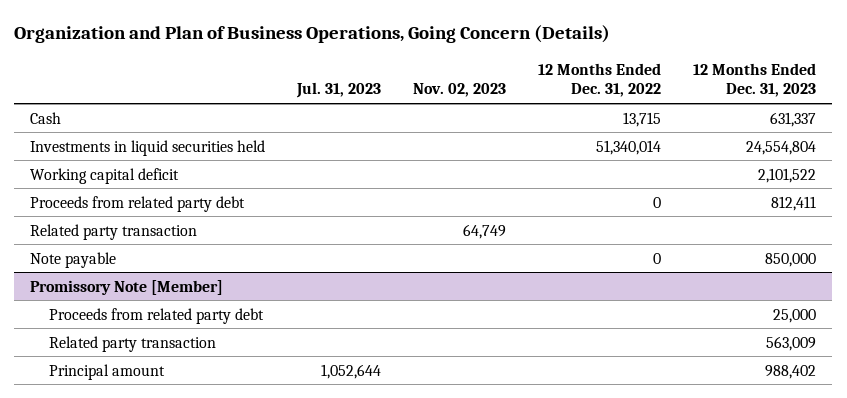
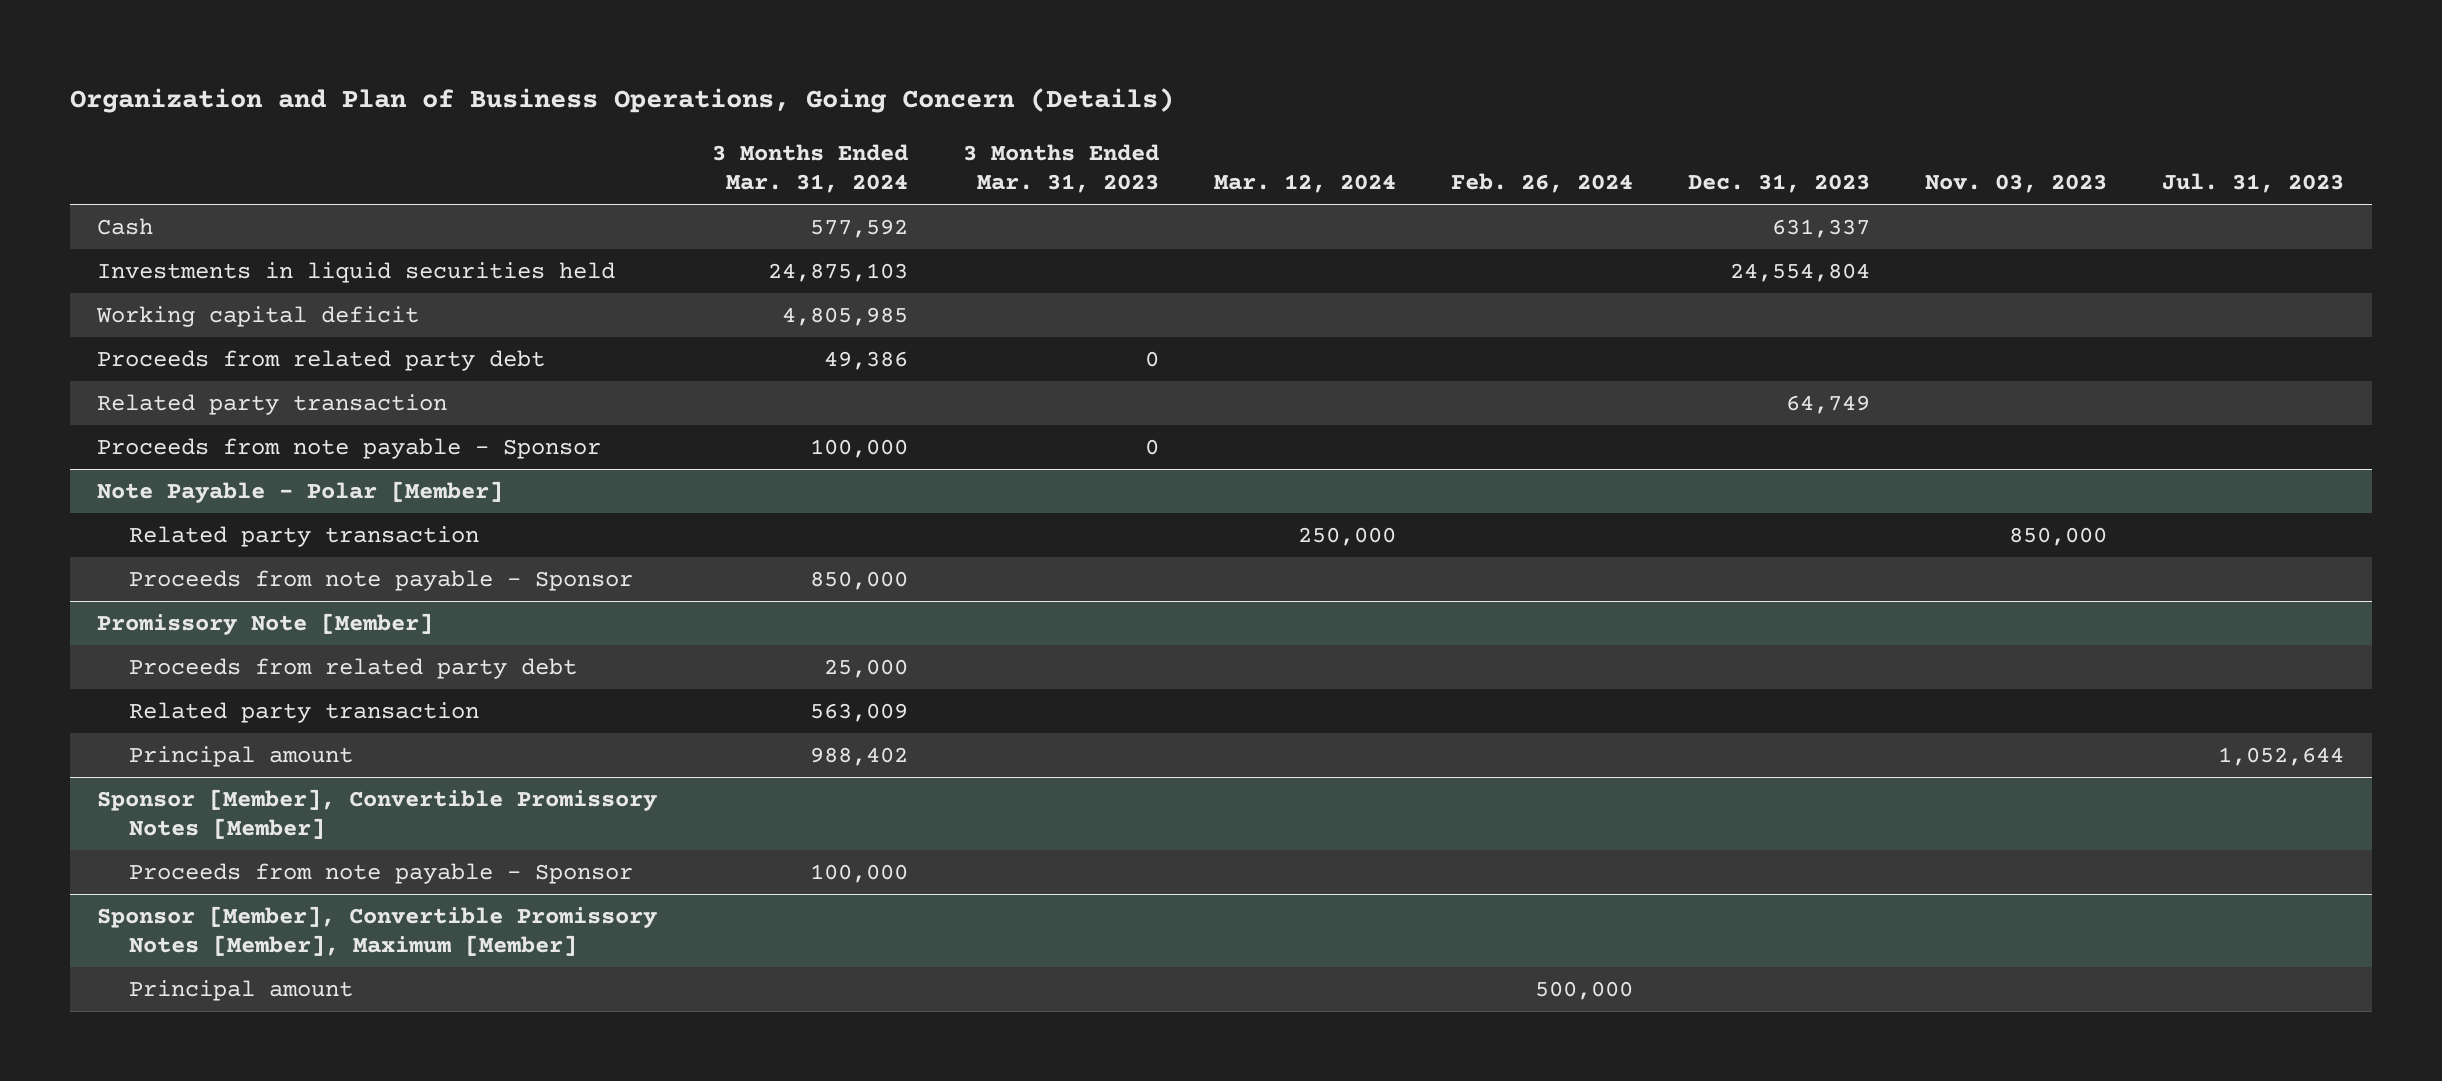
[413,83,507,98] Nov. 02, 2023 -> none
[538,62,662,98] 12 Months Ended Dec. 31, 2022 -> none
[693,62,817,98] 12 Months Ended Dec. 31, 2023 -> none
none -> [712,143,909,193] 3 Months Ended Mar. 31, 2024
none -> [963,143,1160,193] 3 Months Ended Mar. 31, 2023
none -> [1214,173,1397,193] Mar. 12, 2024
none -> [1451,172,1634,193] Feb. 26, 2024
none -> [1688,173,1871,193] Dec. 31, 2023
none -> [1925,173,2108,193] Nov. 03, 2023
[30,251,117,268] Note payable -> [97,438,602,460] Proceeds from note payable - Sponsor
none -> [97,481,504,504] Note Payable - Polar [Member]
none -> [129,526,480,548] Related party transaction
none -> [129,570,634,592] Proceeds from note payable - Sponsor
none -> [97,789,658,840] Sponsor [Member], Convertible Promissory Notes [Member]
none -> [129,863,634,885] Proceeds from note payable - Sponsor
none -> [97,906,658,957] Sponsor [Member], Convertible Promissory Notes [Member], Maximum [Member]
none -> [129,980,354,1002] Principal amount

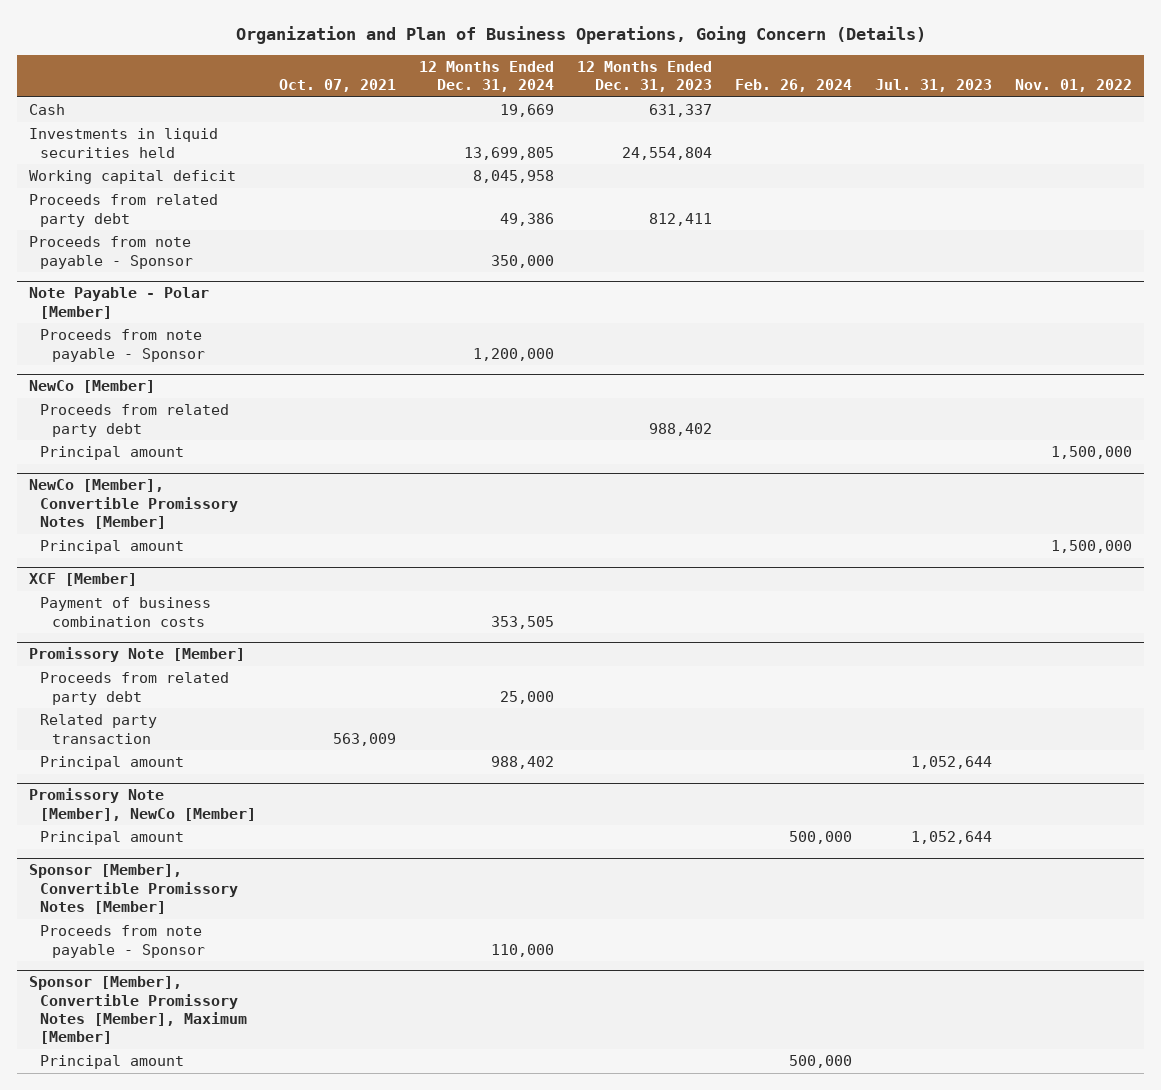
[712,143,909,193] 3 Months Ended Mar. 31, 2024 -> none
[963,143,1160,193] 3 Months Ended Mar. 31, 2023 -> none
[1214,173,1397,193] Mar. 12, 2024 -> none
[1688,173,1871,193] Dec. 31, 2023 -> none
[1925,173,2108,193] Nov. 03, 2023 -> none
none -> [279,79,397,93] Oct. 07, 2021
none -> [419,60,555,93] 12 Months Ended Dec. 31, 2024
none -> [577,60,713,93] 12 Months Ended Dec. 31, 2023
none -> [1015,79,1133,93] Nov. 01, 2022
[97,394,448,416] Related party transaction -> none
[129,526,480,548] Related party transaction -> none
none -> [28,380,155,394] NewCo [Member]
none -> [40,404,230,437] Proceeds from related party debt
none -> [40,446,185,461] Principal amount
none -> [28,479,239,530] NewCo [Member], Convertible Promissory Notes [Member]
none -> [40,540,185,555] Principal amount
none -> [28,573,137,587] XCF [Member]
none -> [40,597,212,627] Payment of business combination costs
none -> [28,788,257,821] Promissory Note [Member], NewCo [Member]
none -> [40,831,185,846] Principal amount

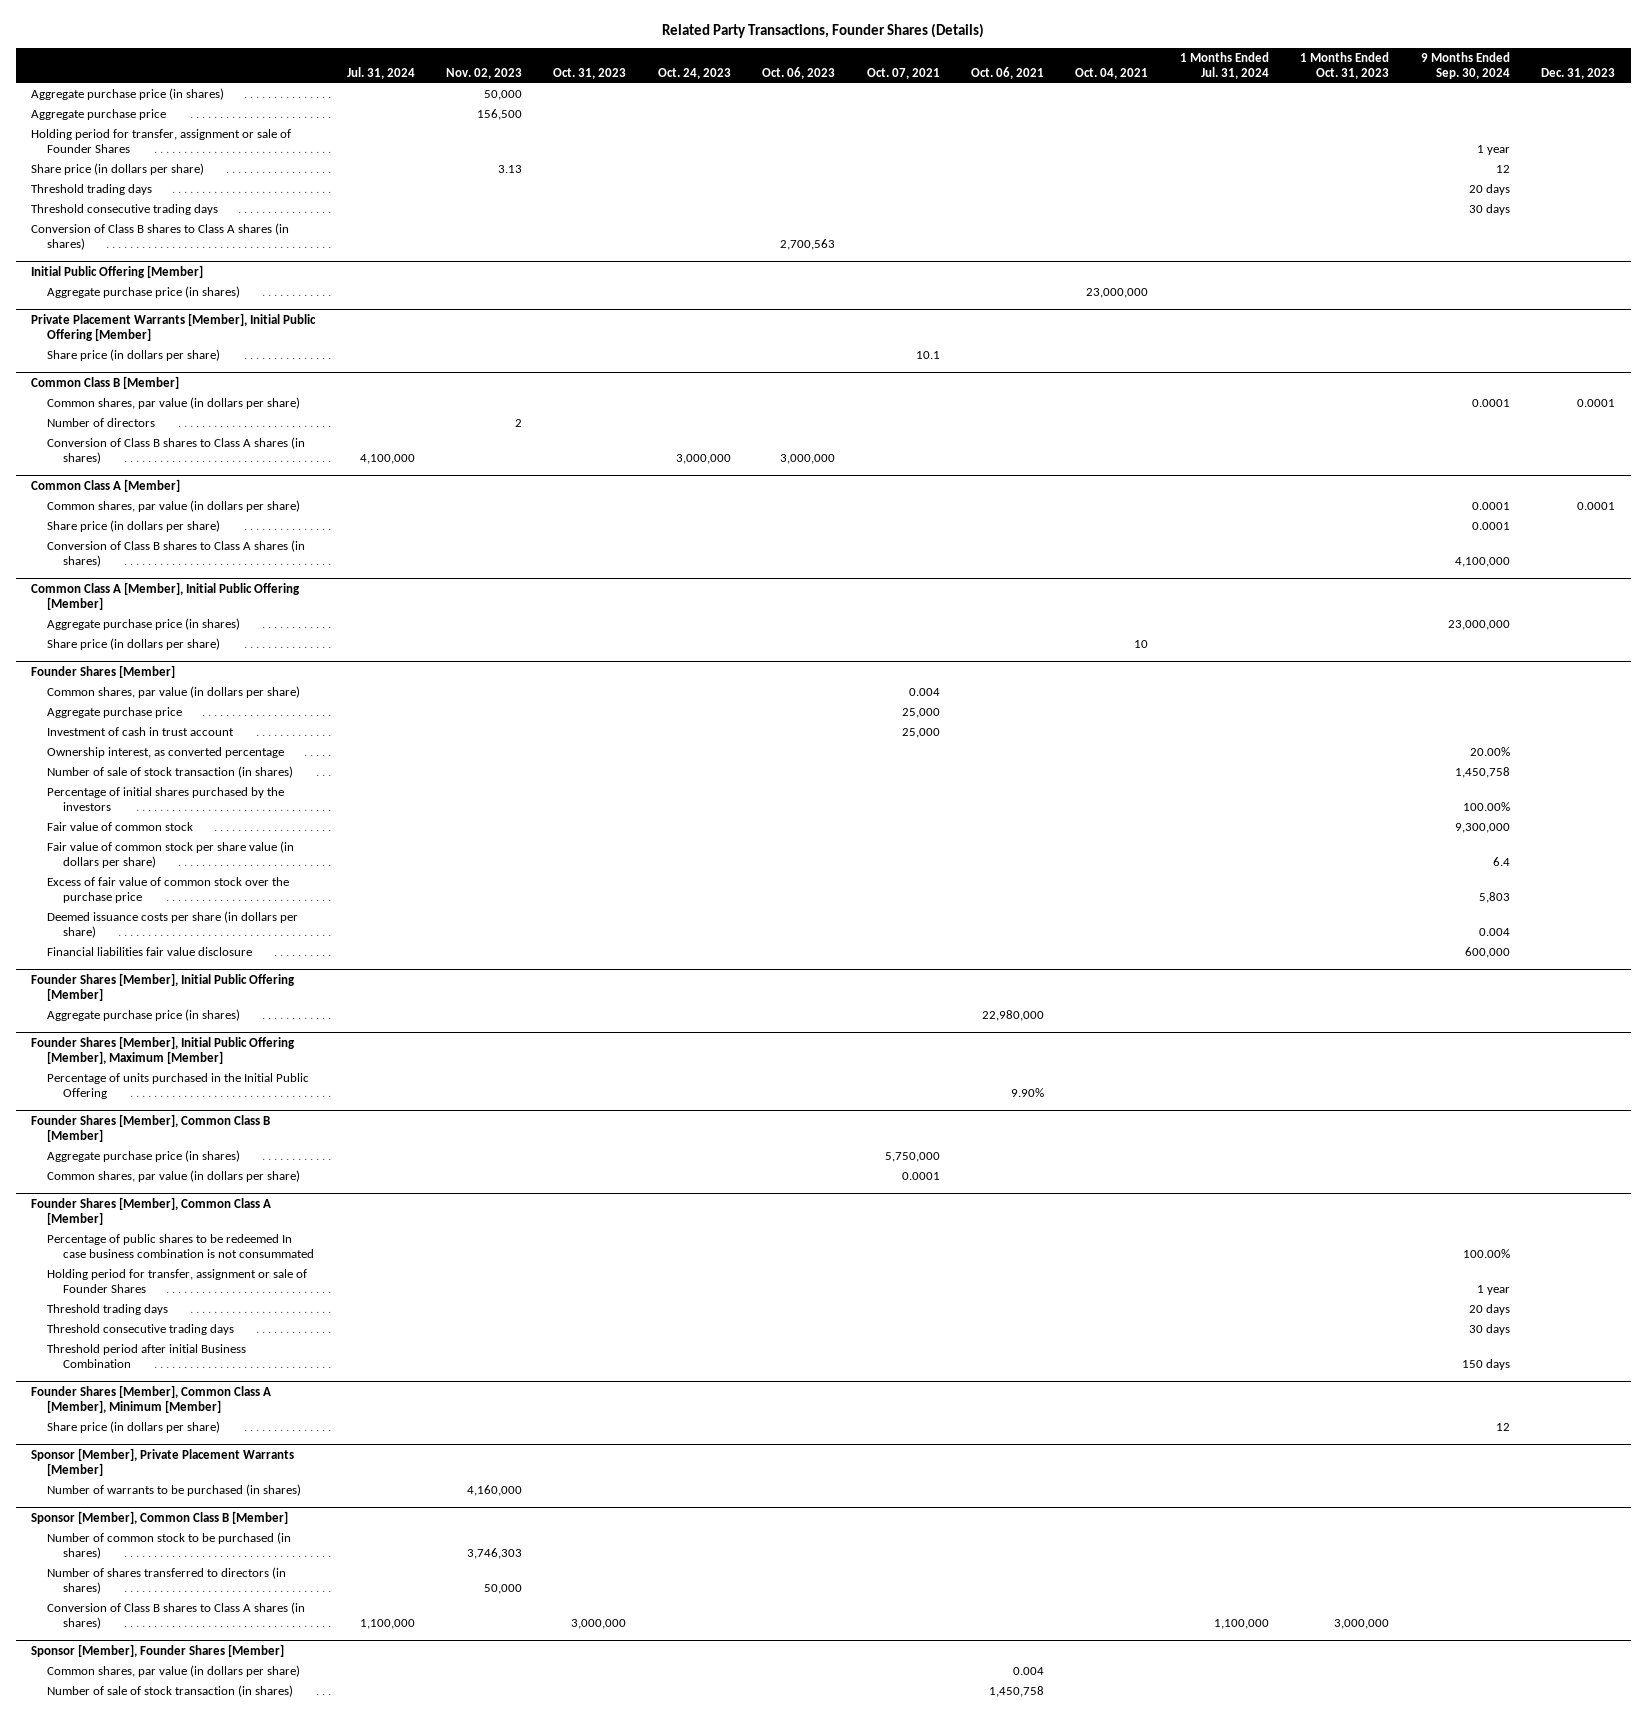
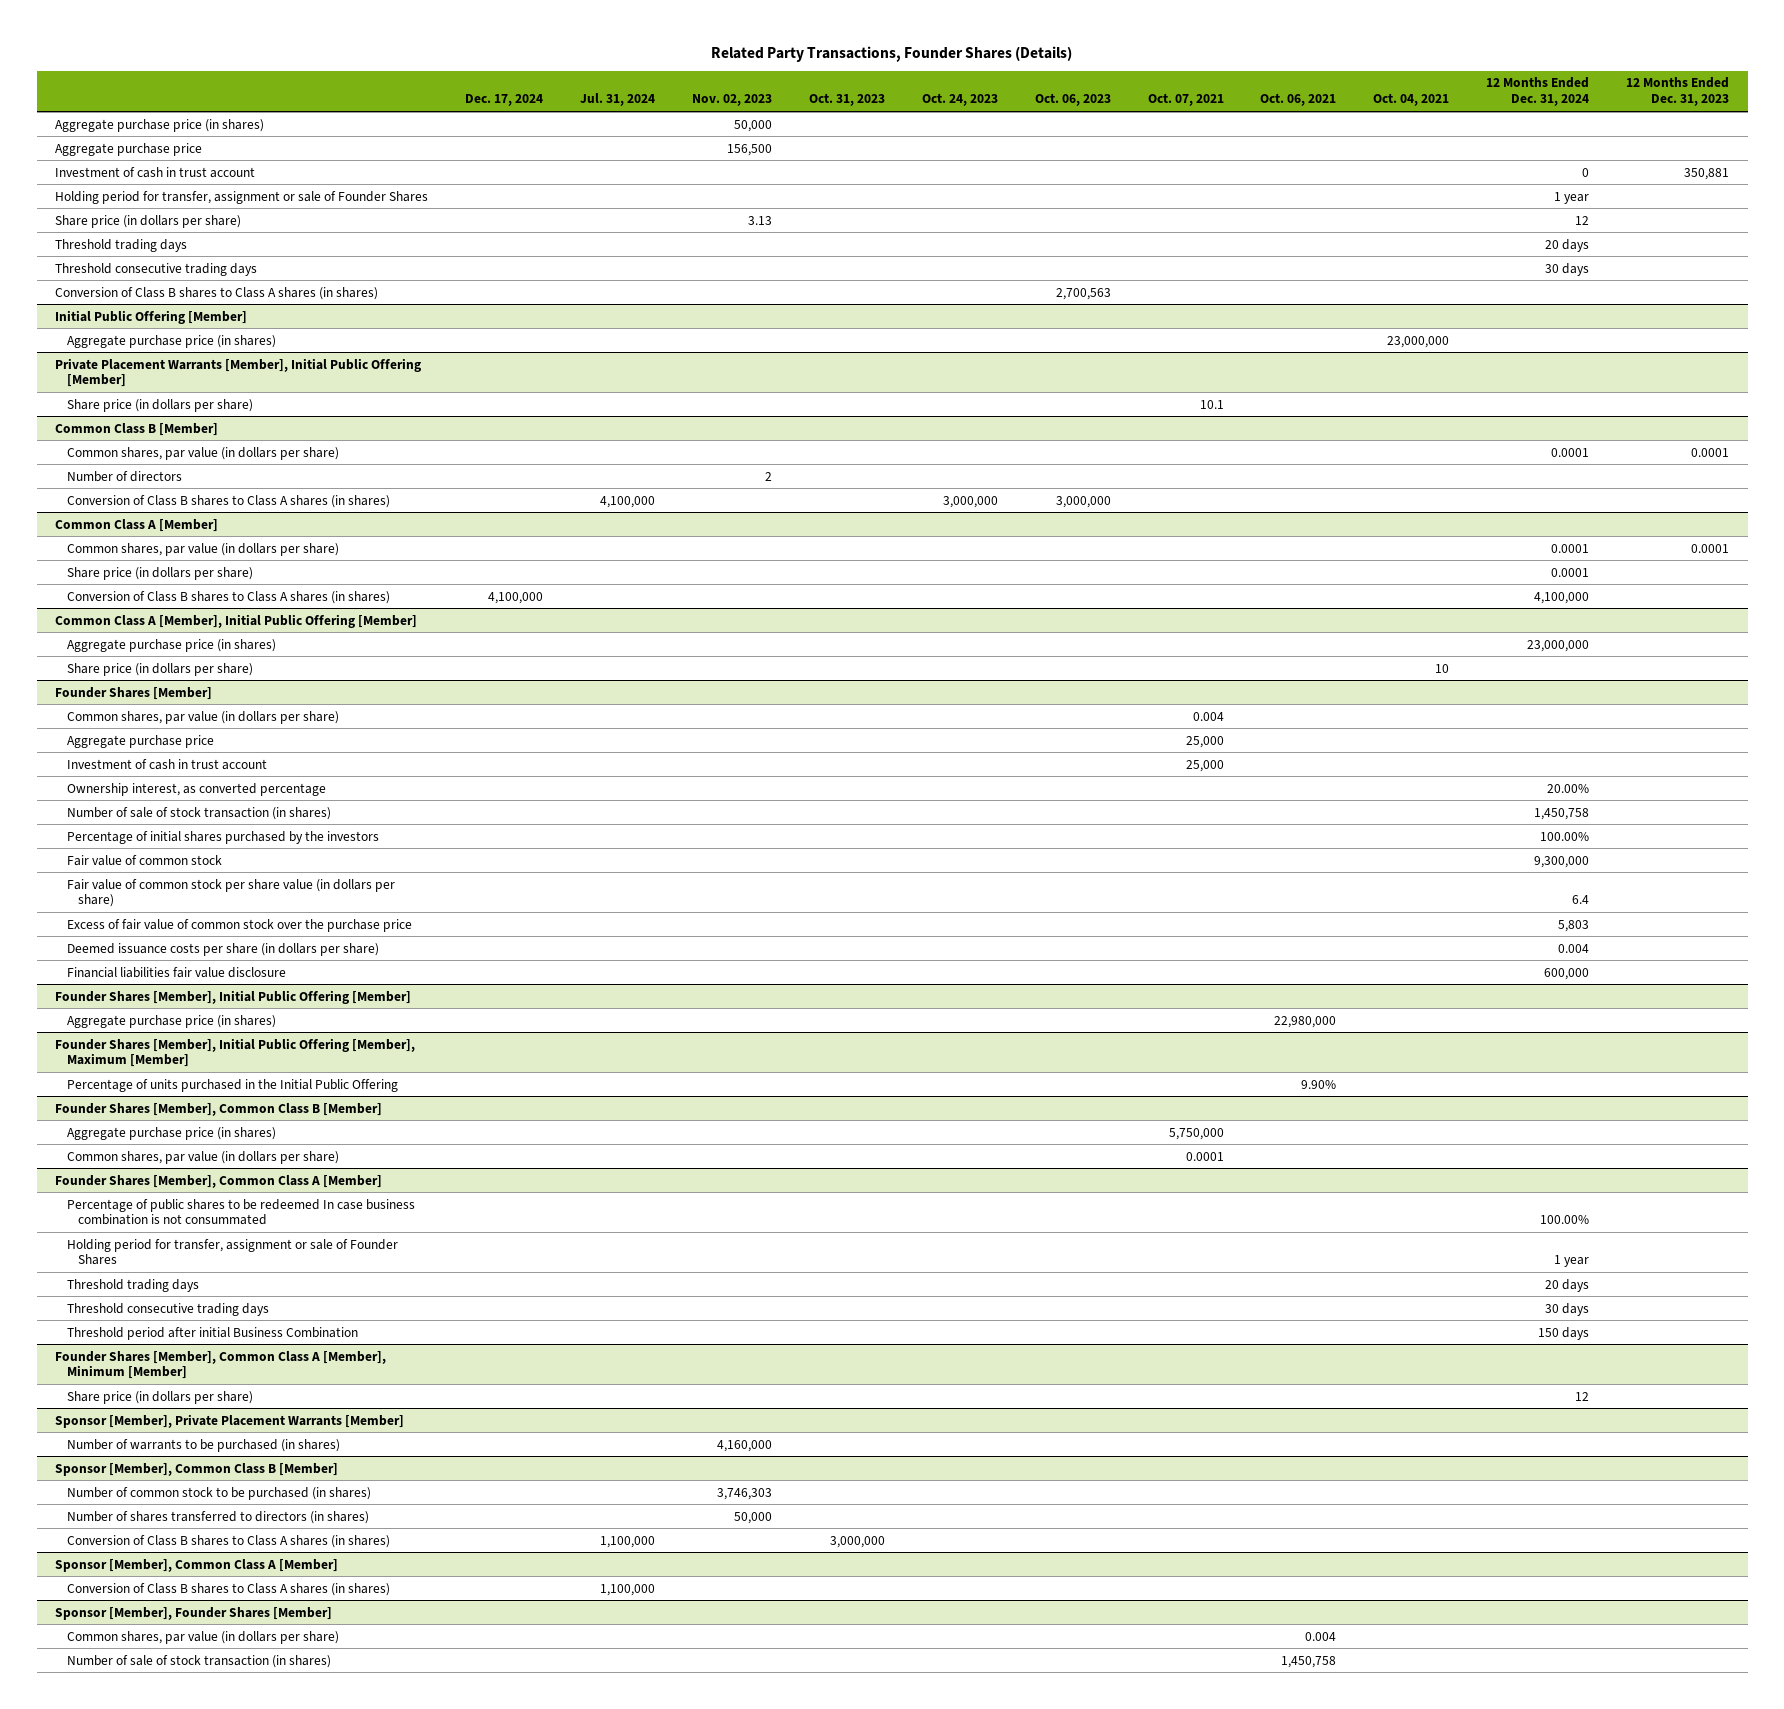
[1179,51,1269,79] 1 Months Ended Jul. 31, 2024 -> none
[1300,51,1390,79] 1 Months Ended Oct. 31, 2023 -> none
[1420,51,1510,79] 9 Months Ended Sep. 30, 2024 -> none
[1541,67,1616,79] Dec. 31, 2023 -> none
none -> [465,94,544,107] Dec. 17, 2024
none -> [1486,77,1590,107] 12 Months Ended Dec. 31, 2024
none -> [1626,77,1730,107] 12 Months Ended Dec. 31, 2023
none -> [55,166,256,178] Investment of cash in trust account
none -> [55,1558,339,1572] Sponsor [Member], Common Class A [Member]
none -> [66,1582,390,1596] Conversion of Class B shares to Class A shares (in shares)

